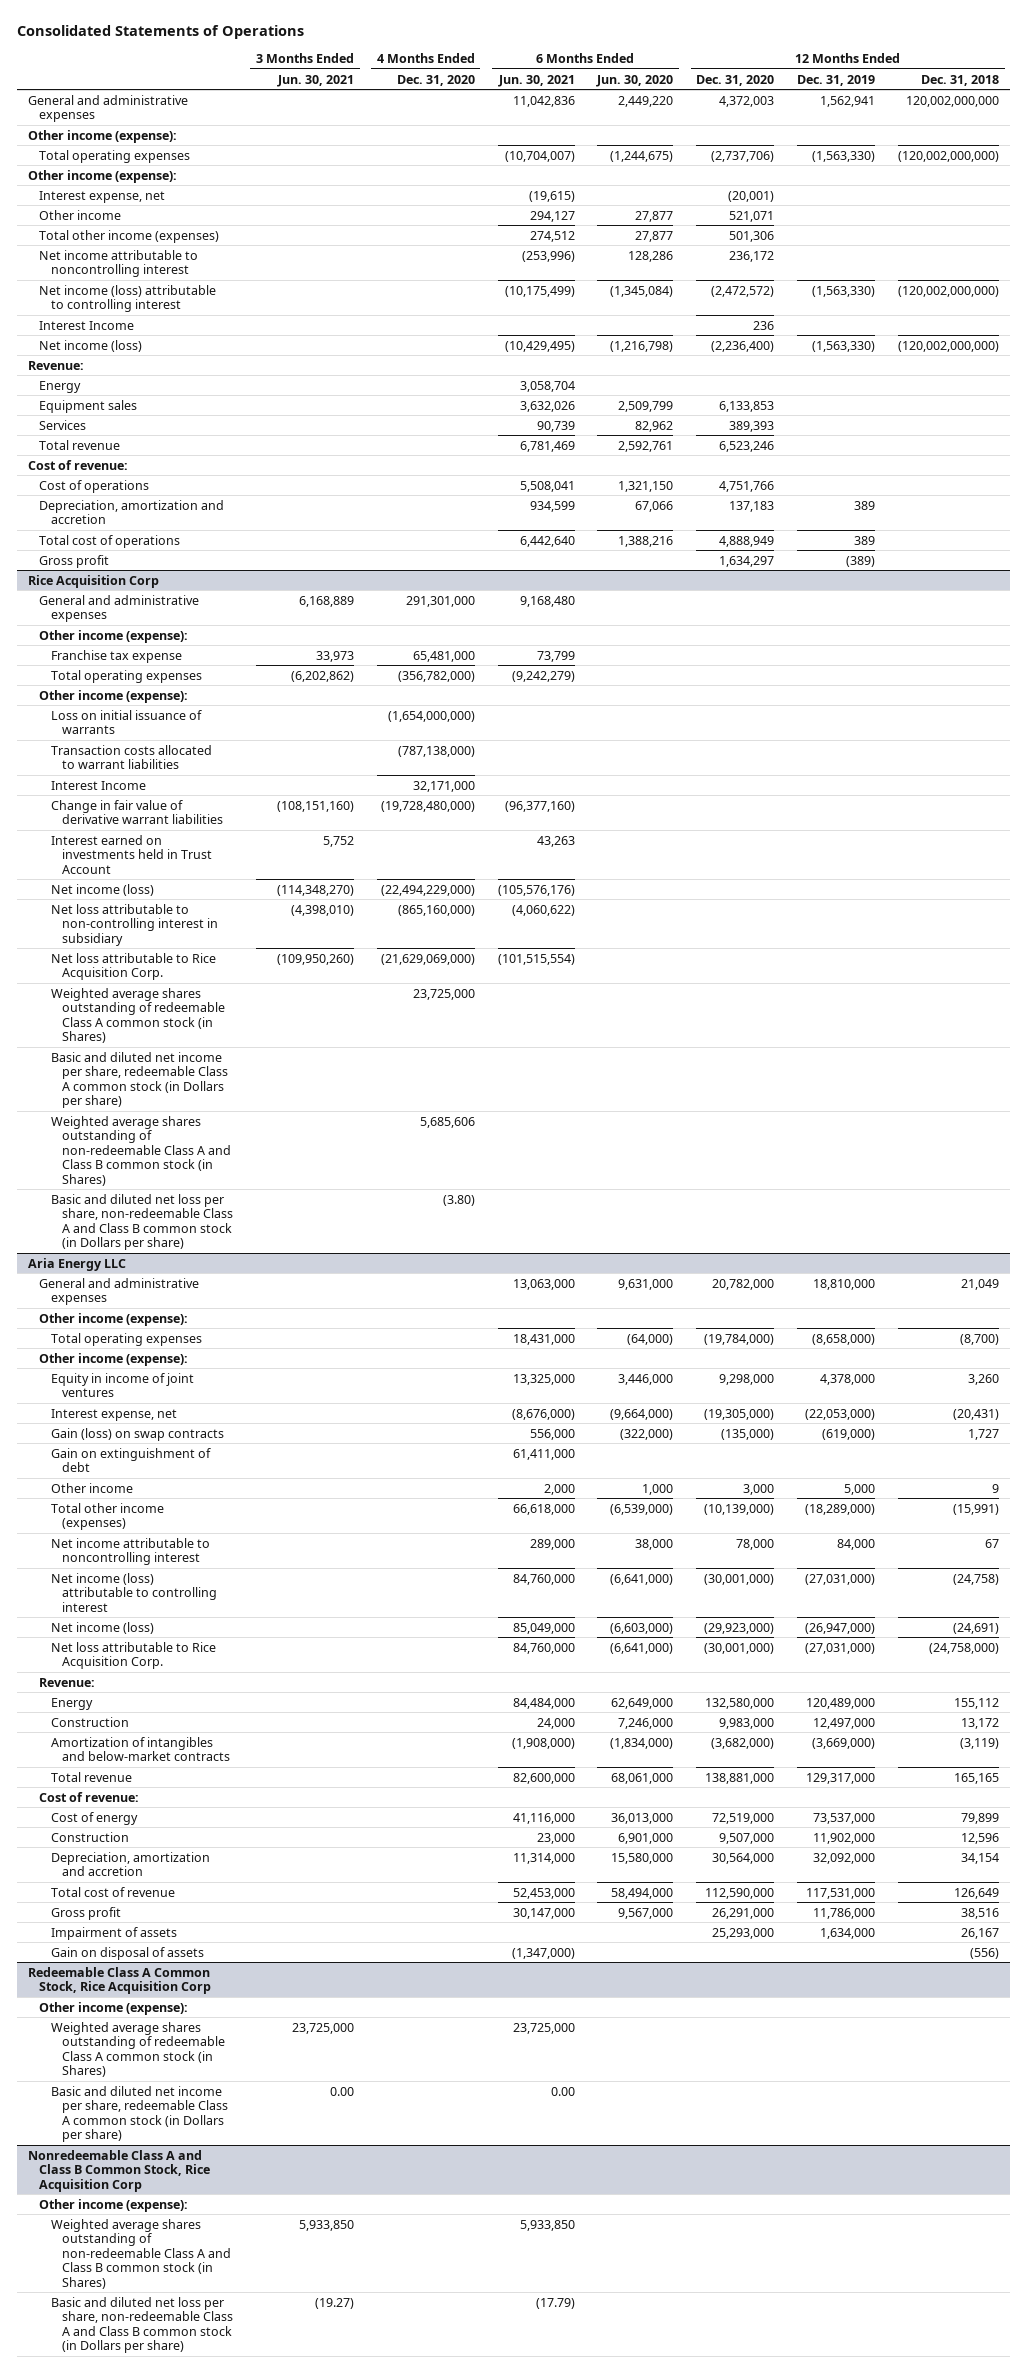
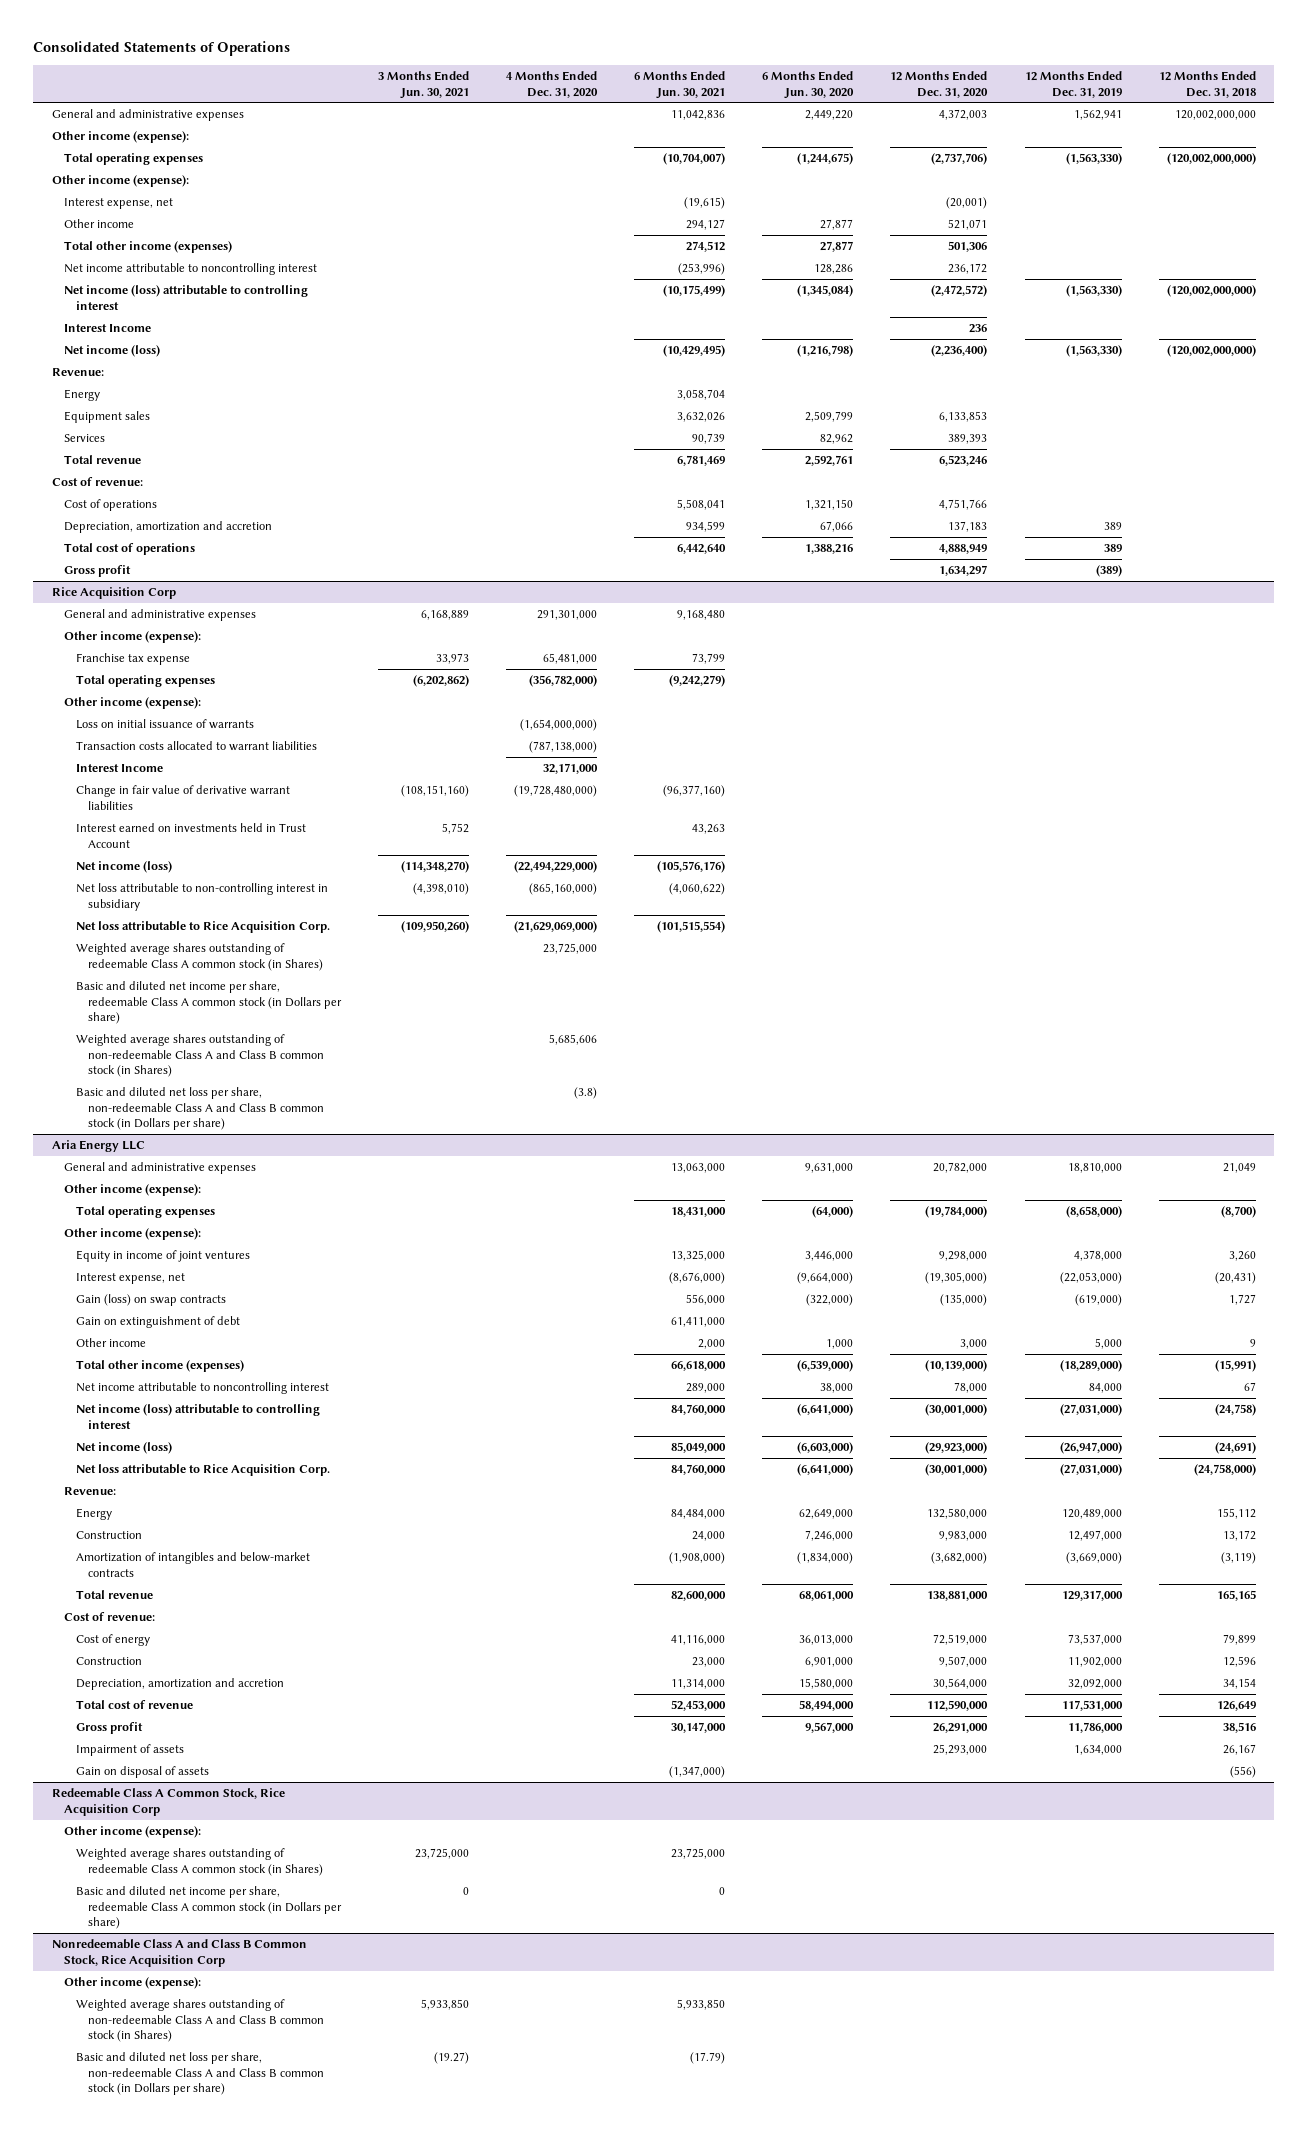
[442,1194,475,1206] (3.80) -> [573,1086,597,1099] (3.8)
[329,2086,354,2096] 0.00 -> [462,1886,469,1895] 0
[550,2086,575,2096] 0.00 -> [719,1886,726,1895] 0

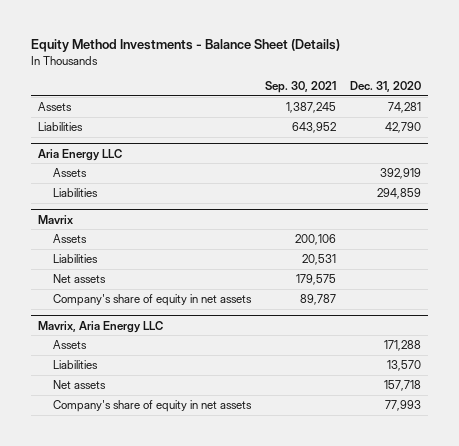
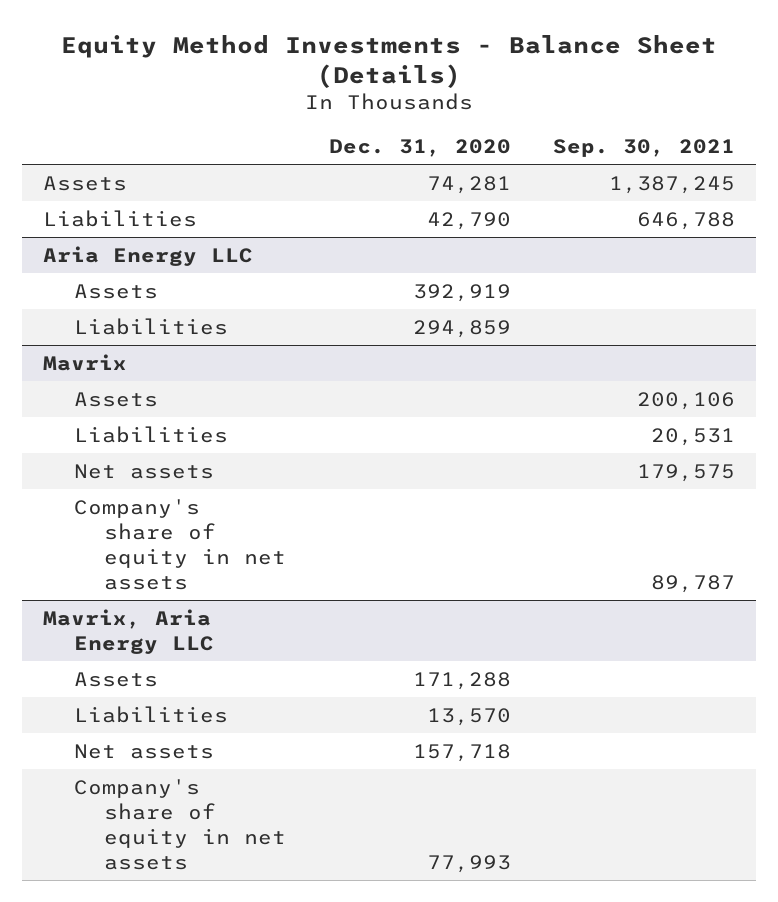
[291,121,336,133] 643,952 -> [636,211,735,230] 646,788

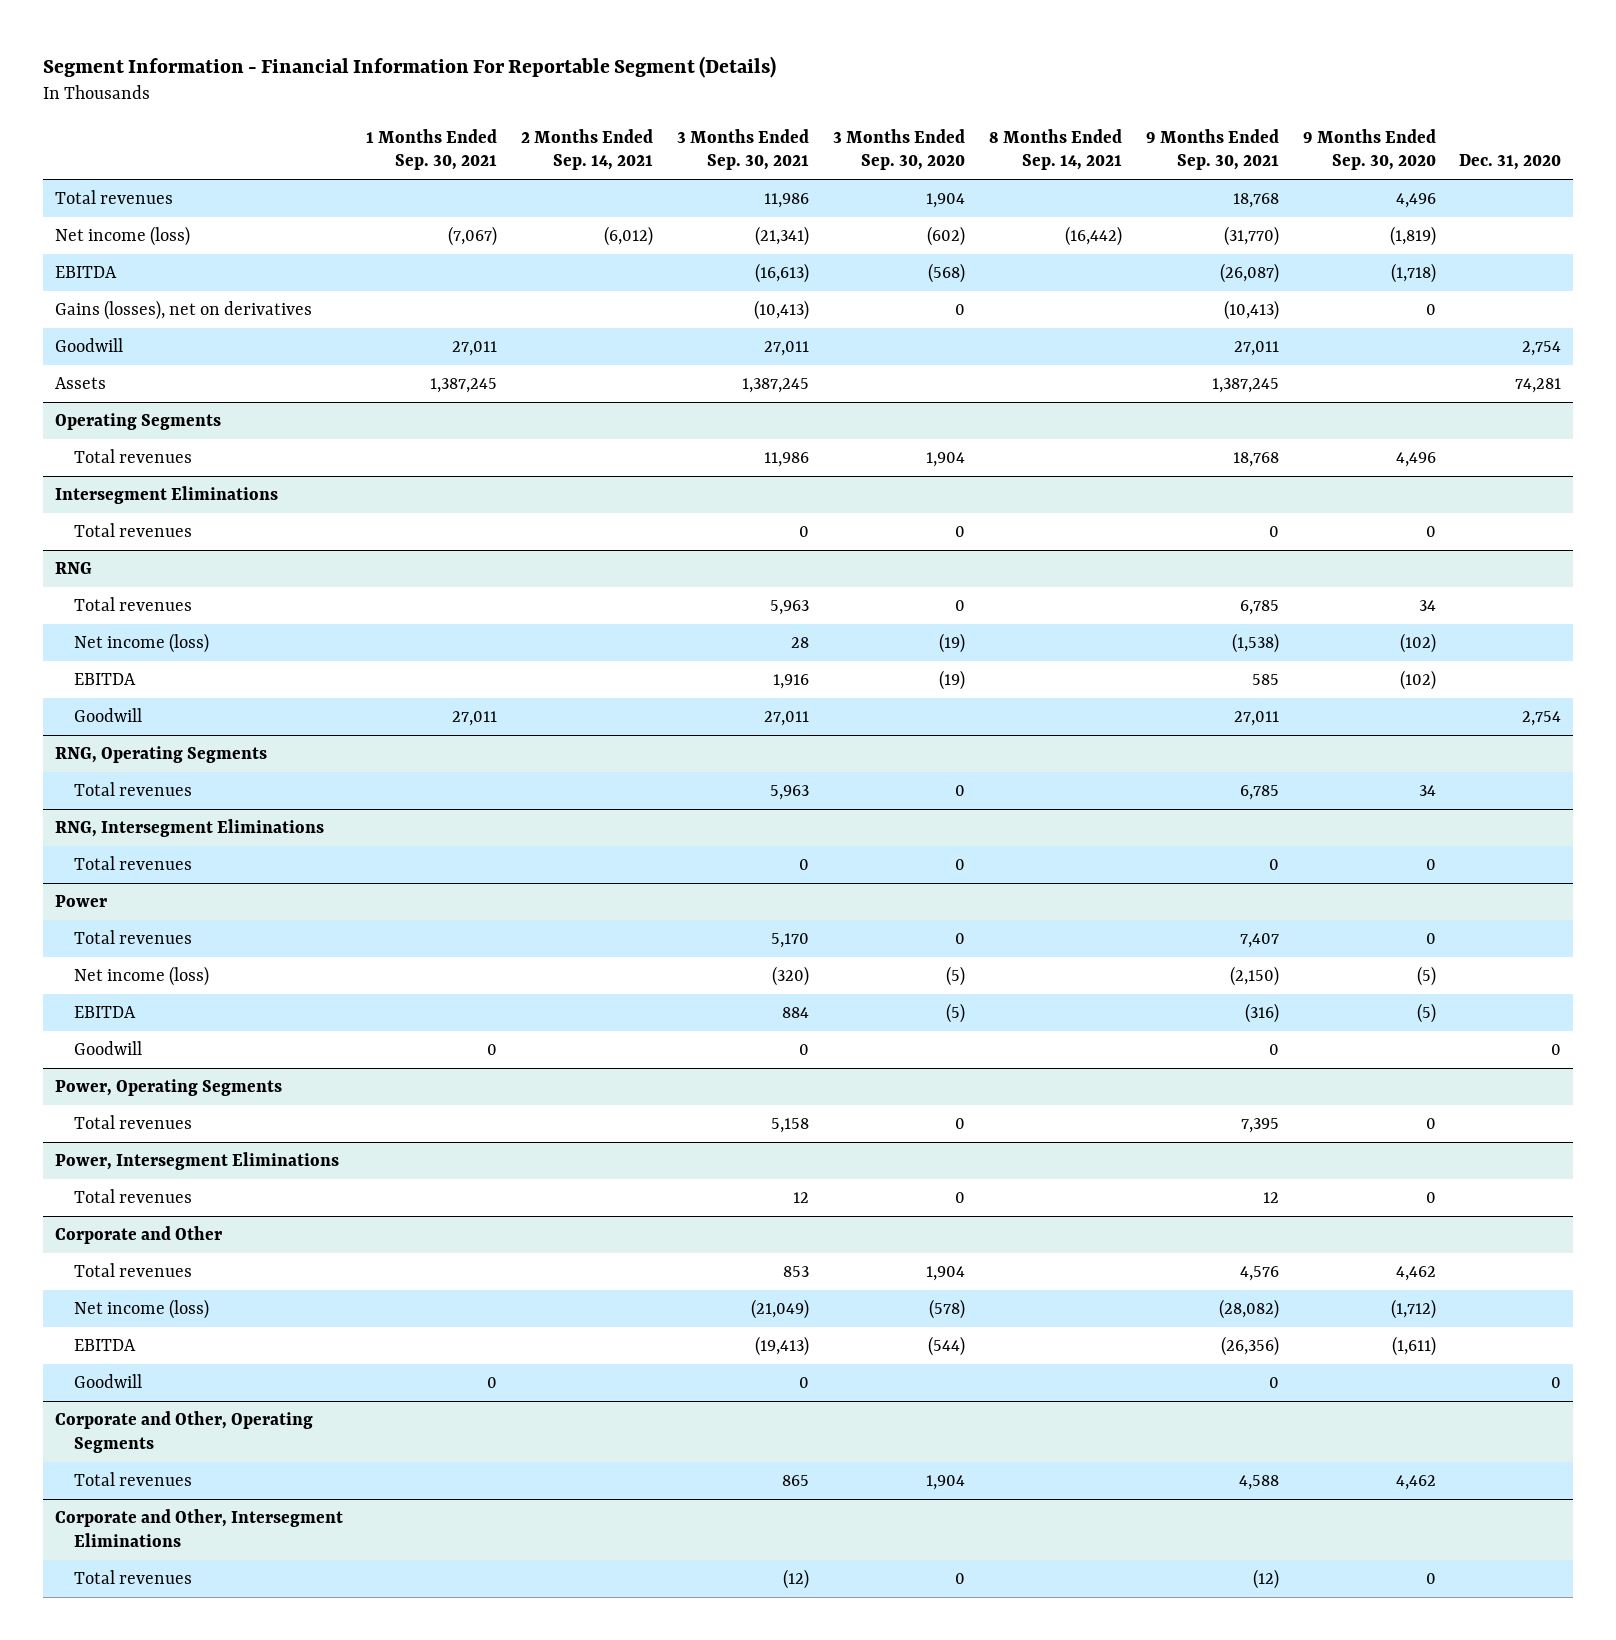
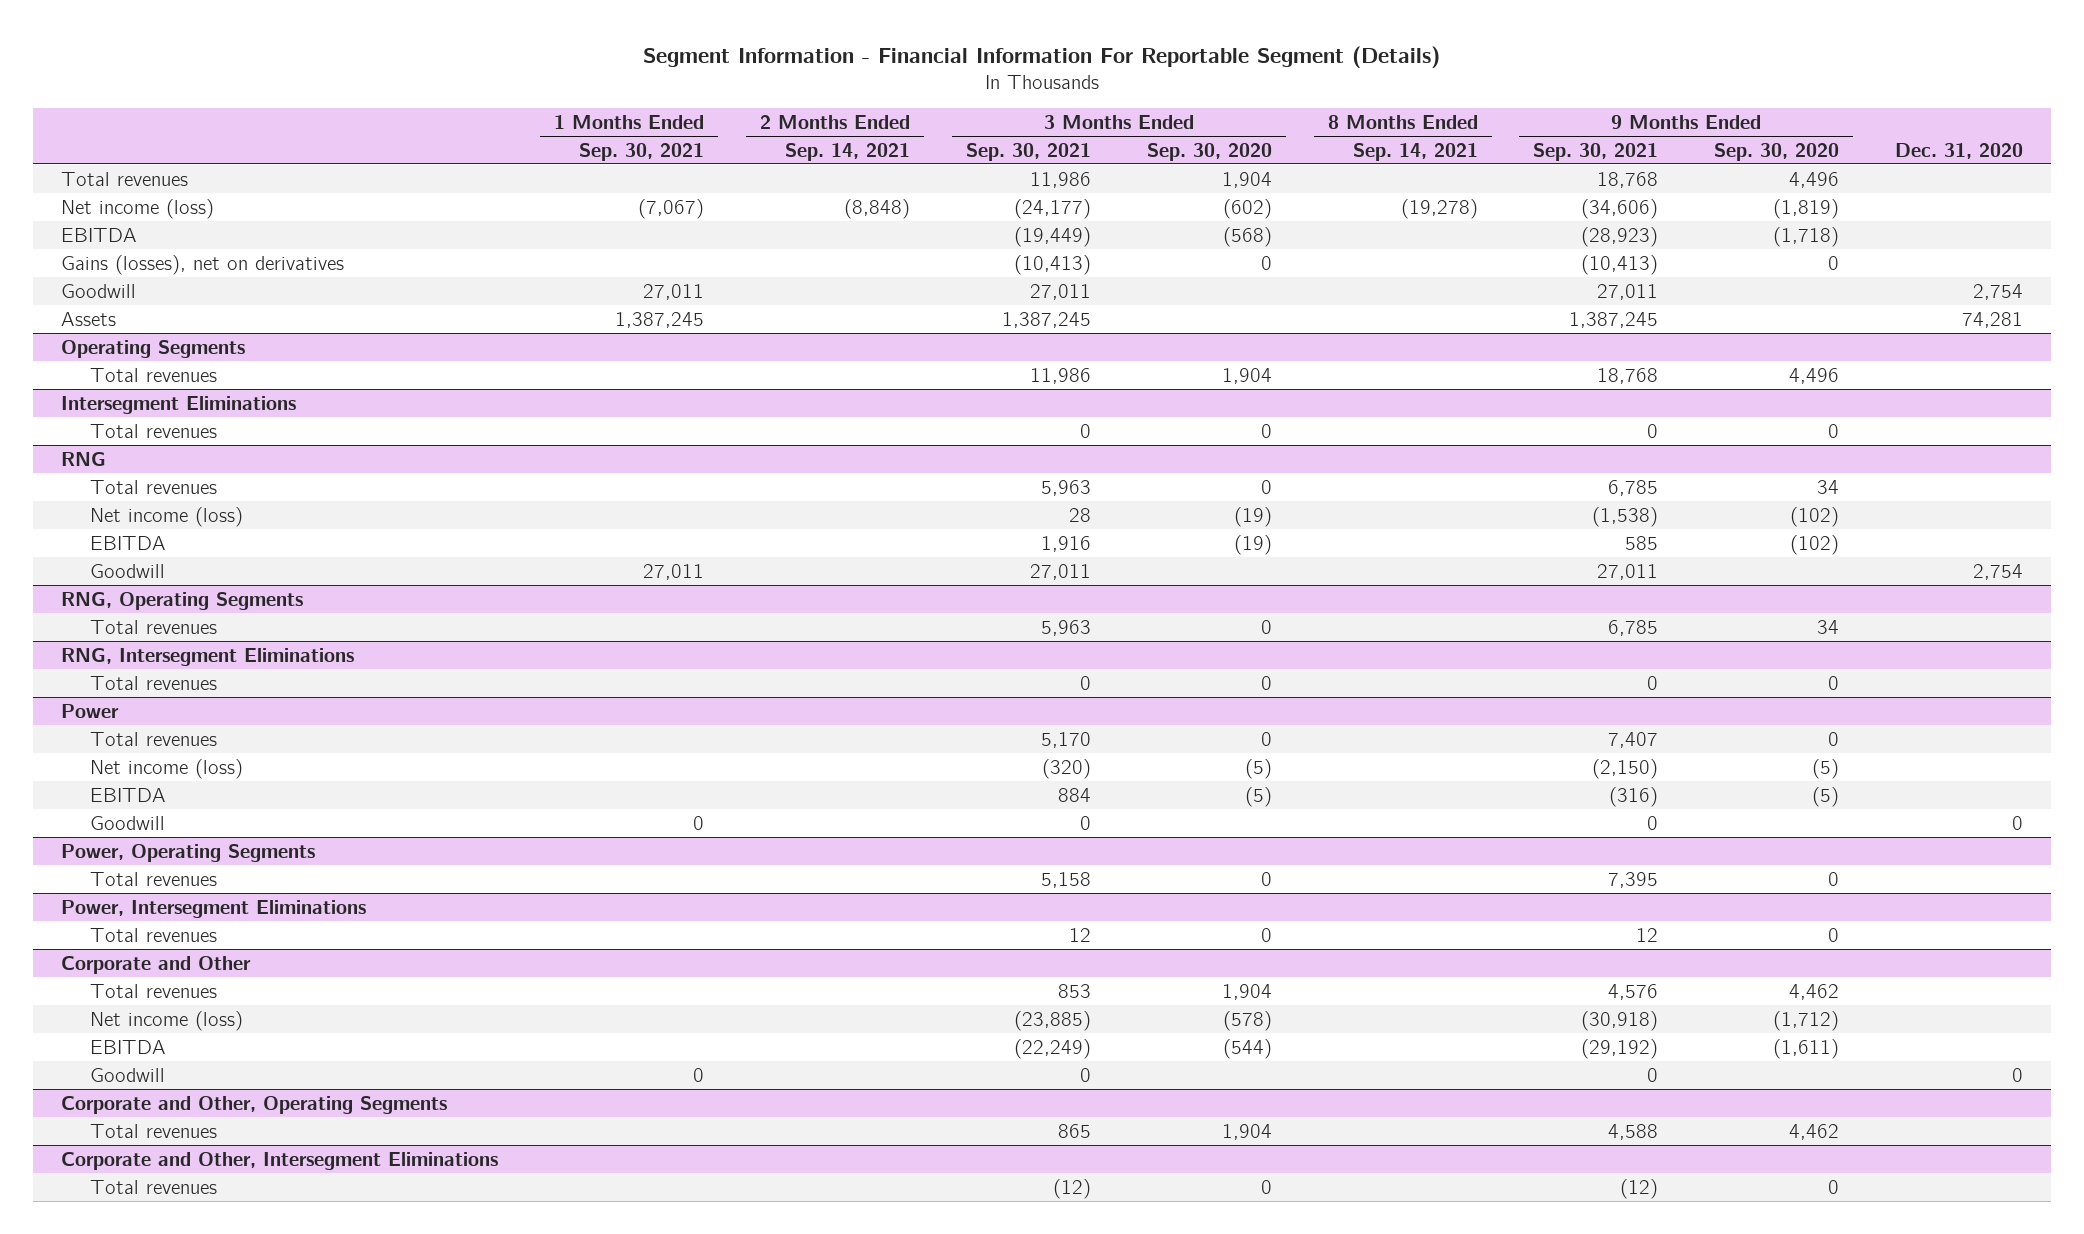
[604,226,654,247] (6,012) -> [843,198,910,219] (8,848)
[755,226,810,247] (21,341) -> [1013,198,1091,219] (24,177)
[1064,226,1122,247] (16,442) -> [1400,198,1478,219] (19,278)
[1223,226,1279,247] (31,770) -> [1581,198,1659,219] (34,606)
[755,263,810,284] (16,613) -> [1013,226,1091,247] (19,449)
[1219,263,1279,284] (26,087) -> [1581,226,1659,247] (28,923)
[751,1299,810,1320] (21,049) -> [1013,1010,1091,1031] (23,885)
[1218,1299,1279,1320] (28,082) -> [1581,1010,1659,1031] (30,918)
[755,1336,810,1357] (19,413) -> [1013,1038,1091,1059] (22,249)
[1220,1336,1279,1357] (26,356) -> [1581,1038,1659,1059] (29,192)

